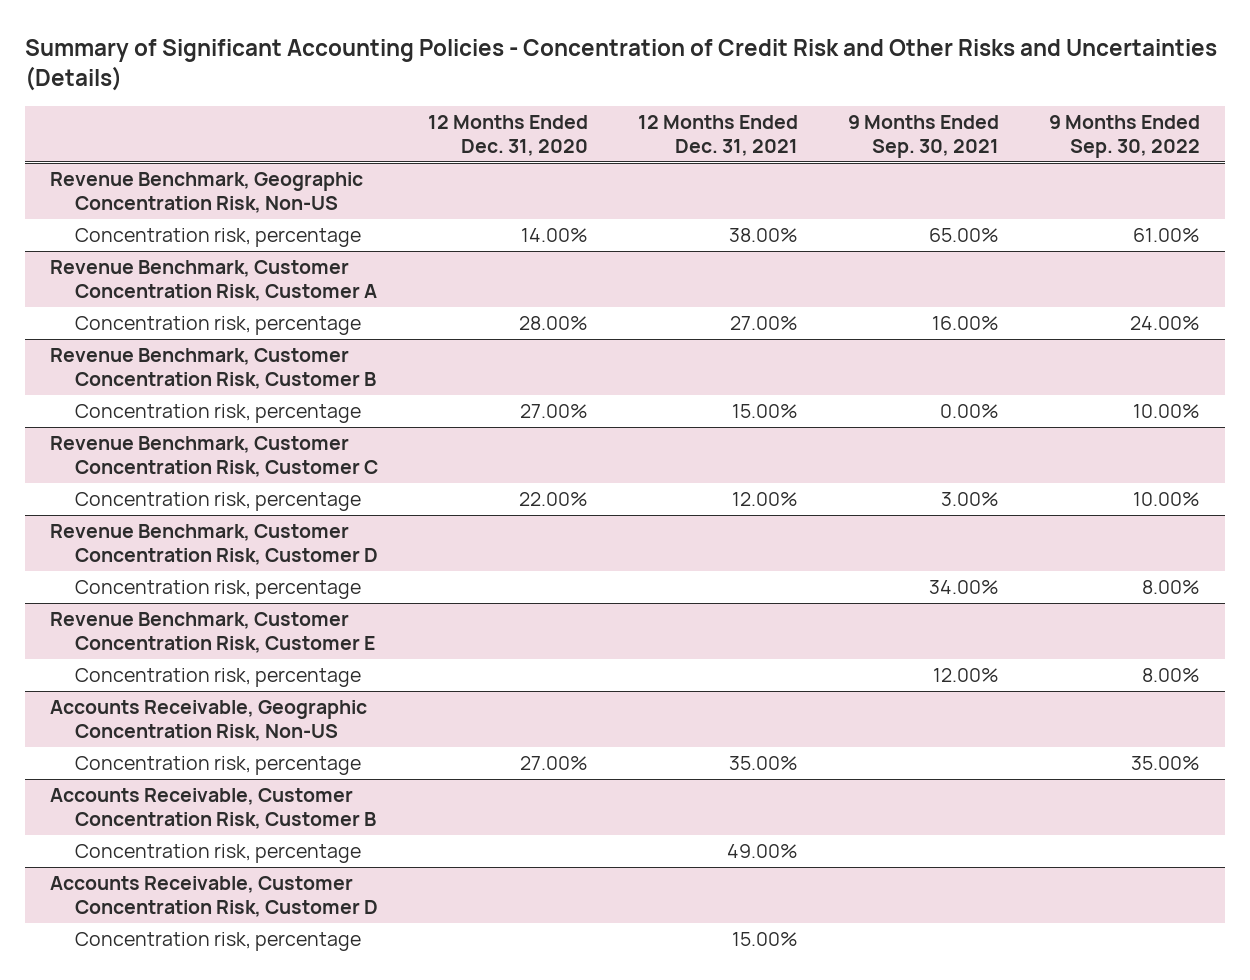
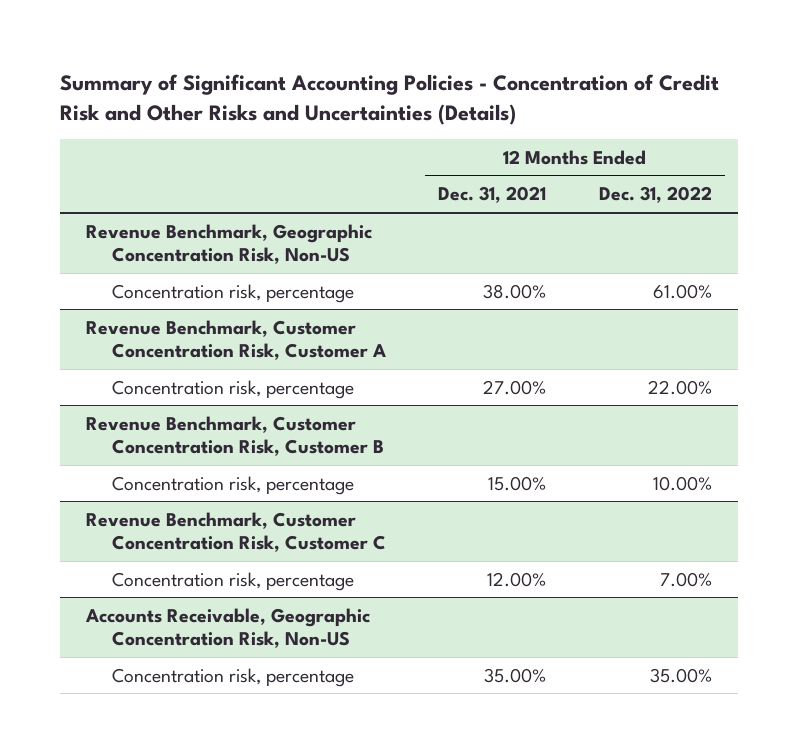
[428,115,589,156] 12 Months Ended Dec. 31, 2020 -> none
[848,115,1000,158] 9 Months Ended Sep. 30, 2021 -> none
[1048,115,1200,158] 9 Months Ended Sep. 30, 2022 -> none
none -> [598,186,712,204] Dec. 31, 2022
[50,524,379,566] Revenue Benchmark, Customer Concentration Risk, Customer D -> none
[75,580,362,600] Concentration risk, percentage -> none
[50,612,376,654] Revenue Benchmark, Customer Concentration Risk, Customer E -> none
[75,668,362,688] Concentration risk, percentage -> none
[50,788,377,830] Accounts Receivable, Customer Concentration Risk, Customer B -> none
[75,844,362,864] Concentration risk, percentage -> none
[50,876,379,918] Accounts Receivable, Customer Concentration Risk, Customer D -> none
[75,932,362,952] Concentration risk, percentage -> none

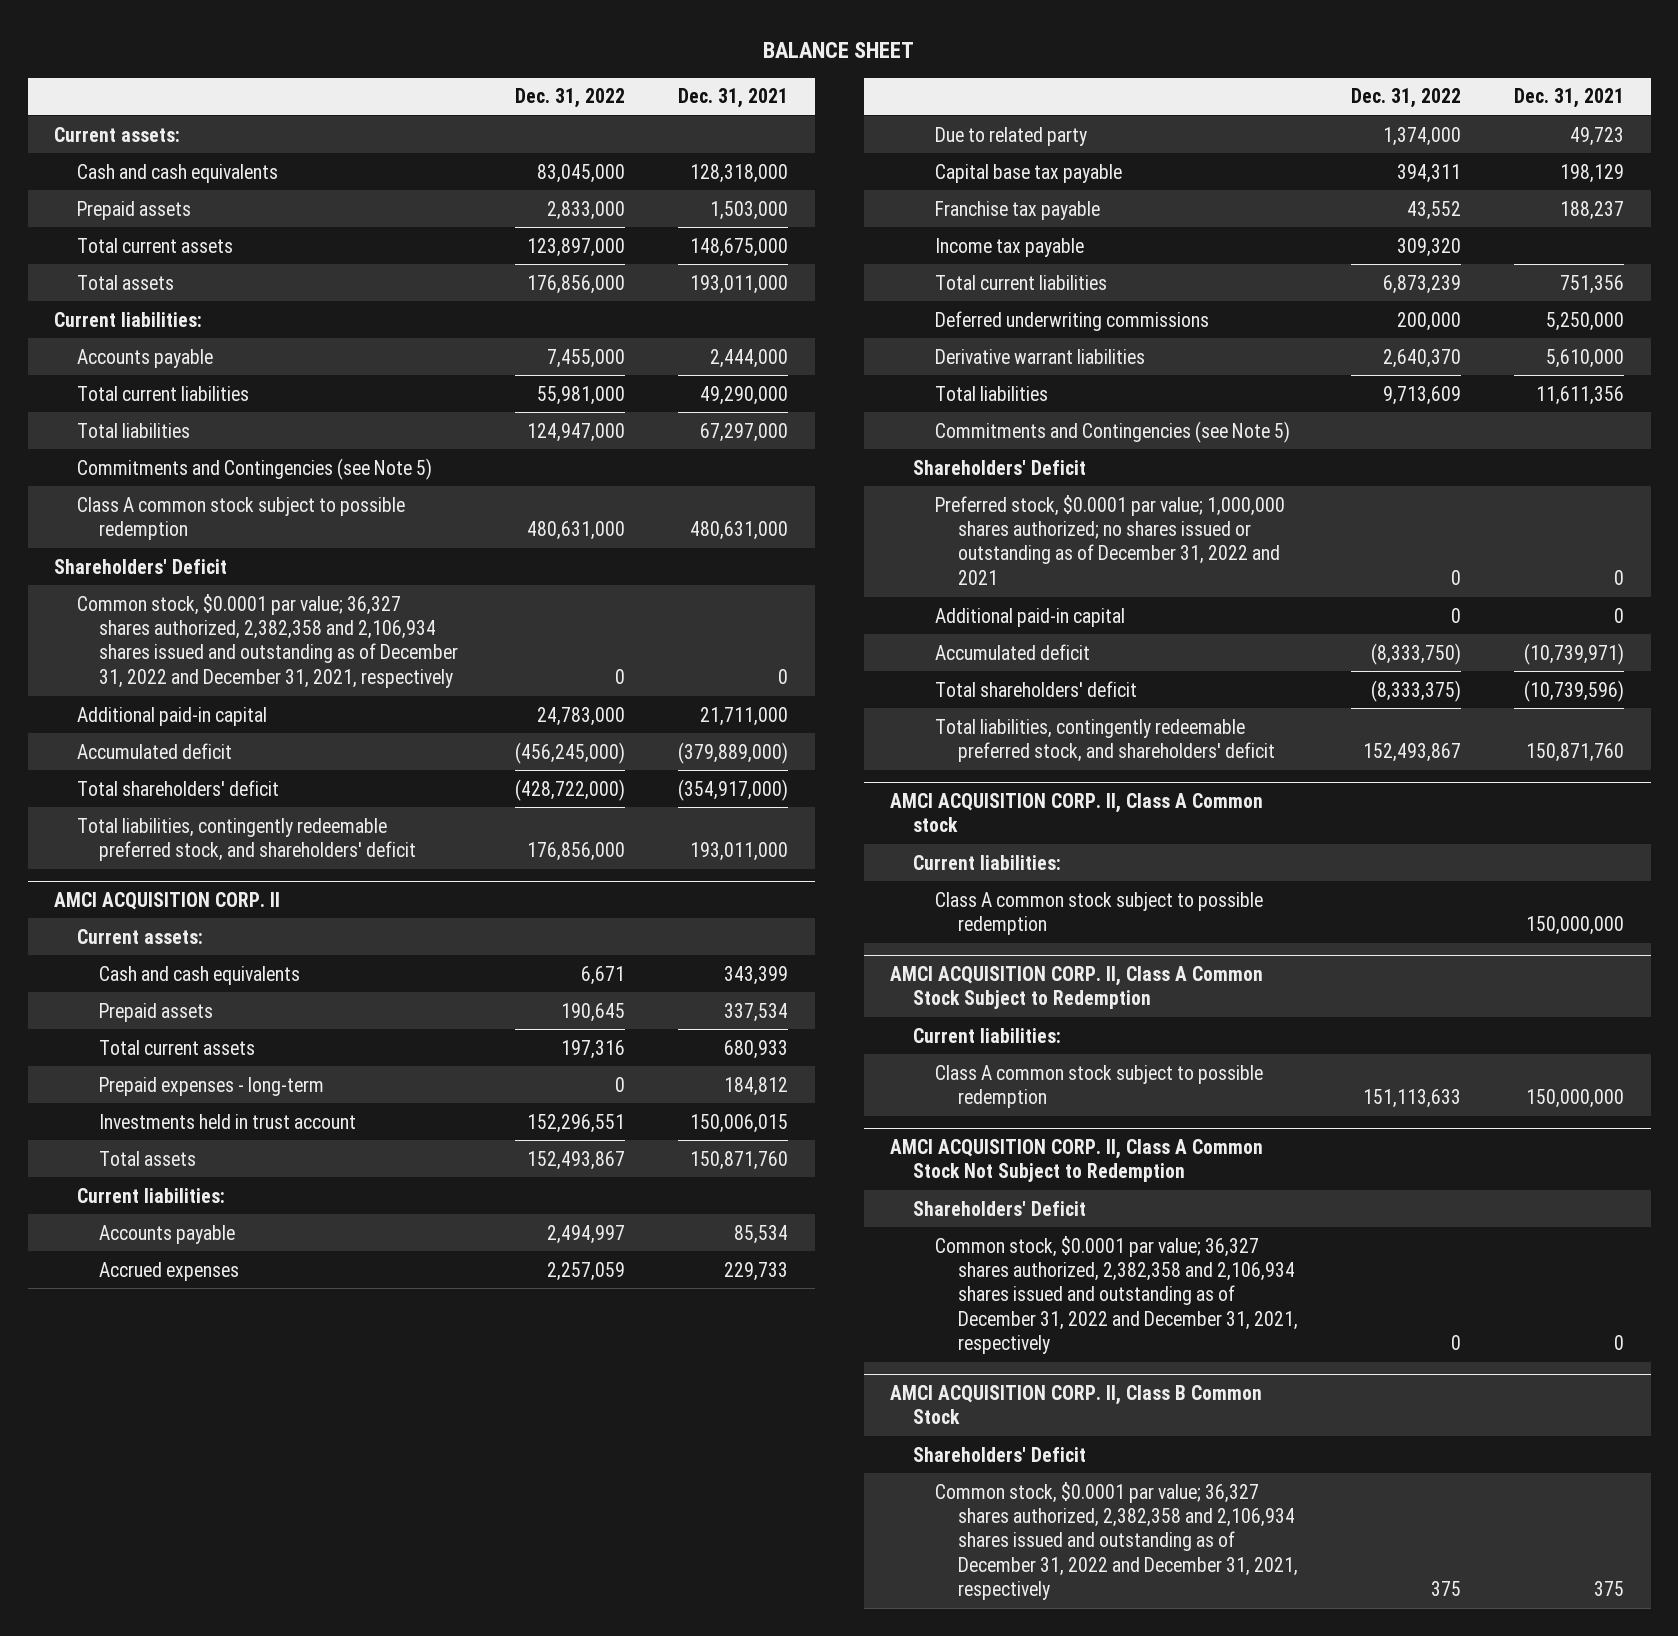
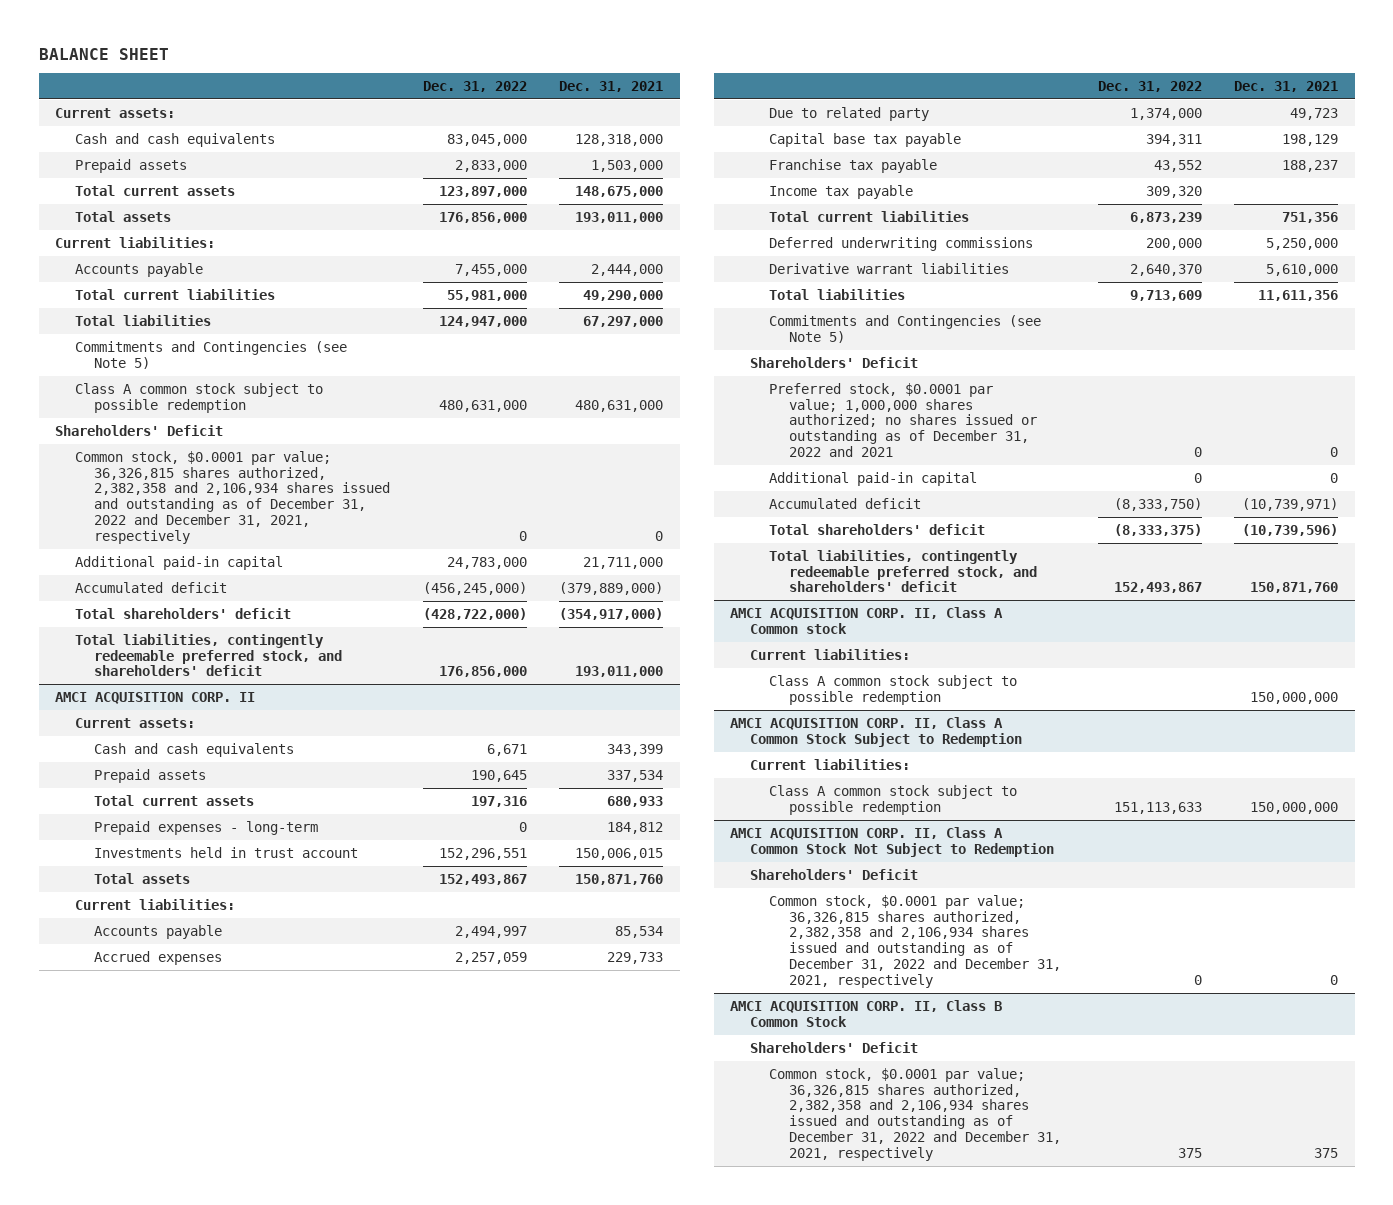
[76,593,459,688] Common stock, $0.0001 par value; 36,327 shares authorized, 2,382,358 and 2,106,934 shares issued and outstanding as of December 31, 2022 and December 31, 2021, respectively -> [74,450,391,544] Common stock, $0.0001 par value; 36,326,815 shares authorized, 2,382,358 and 2,106,934 shares issued and outstanding as of December 31, 2022 and December 31, 2021, respectively
[935,1235,1299,1355] Common stock, $0.0001 par value; 36,327 shares authorized, 2,382,358 and 2,106,934 shares issued and outstanding as of December 31, 2022 and December 31, 2021, respectively -> [769,894,1062,988] Common stock, $0.0001 par value; 36,326,815 shares authorized, 2,382,358 and 2,106,934 shares issued and outstanding as of December 31, 2022 and December 31, 2021, respectively
[935,1481,1299,1601] Common stock, $0.0001 par value; 36,327 shares authorized, 2,382,358 and 2,106,934 shares issued and outstanding as of December 31, 2022 and December 31, 2021, respectively -> [769,1067,1062,1161] Common stock, $0.0001 par value; 36,326,815 shares authorized, 2,382,358 and 2,106,934 shares issued and outstanding as of December 31, 2022 and December 31, 2021, respectively

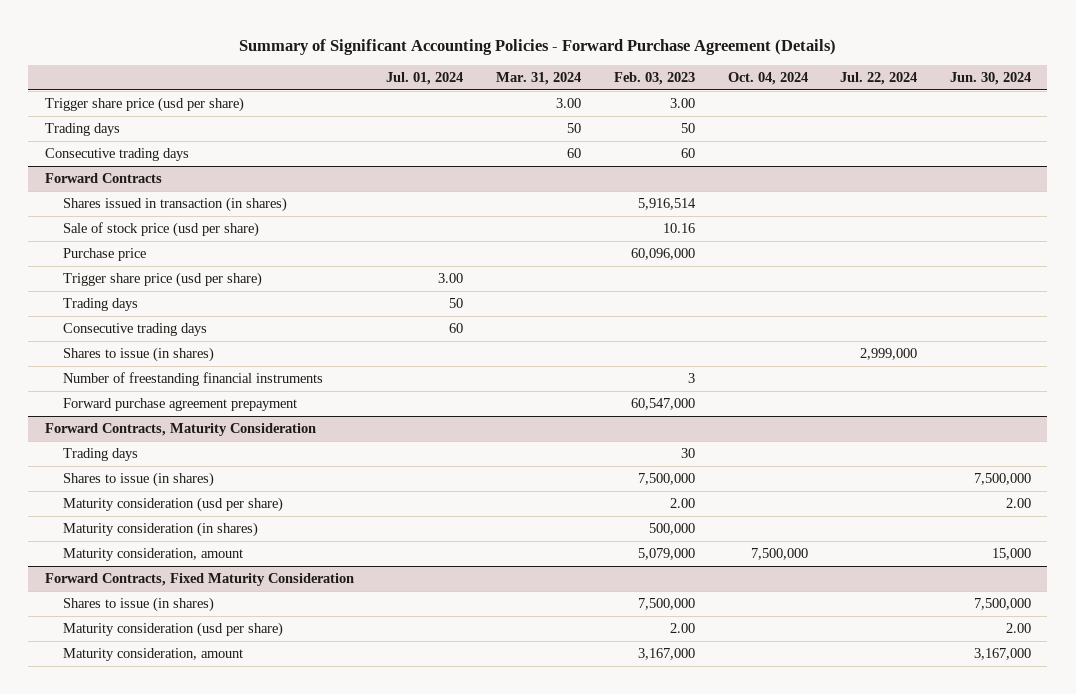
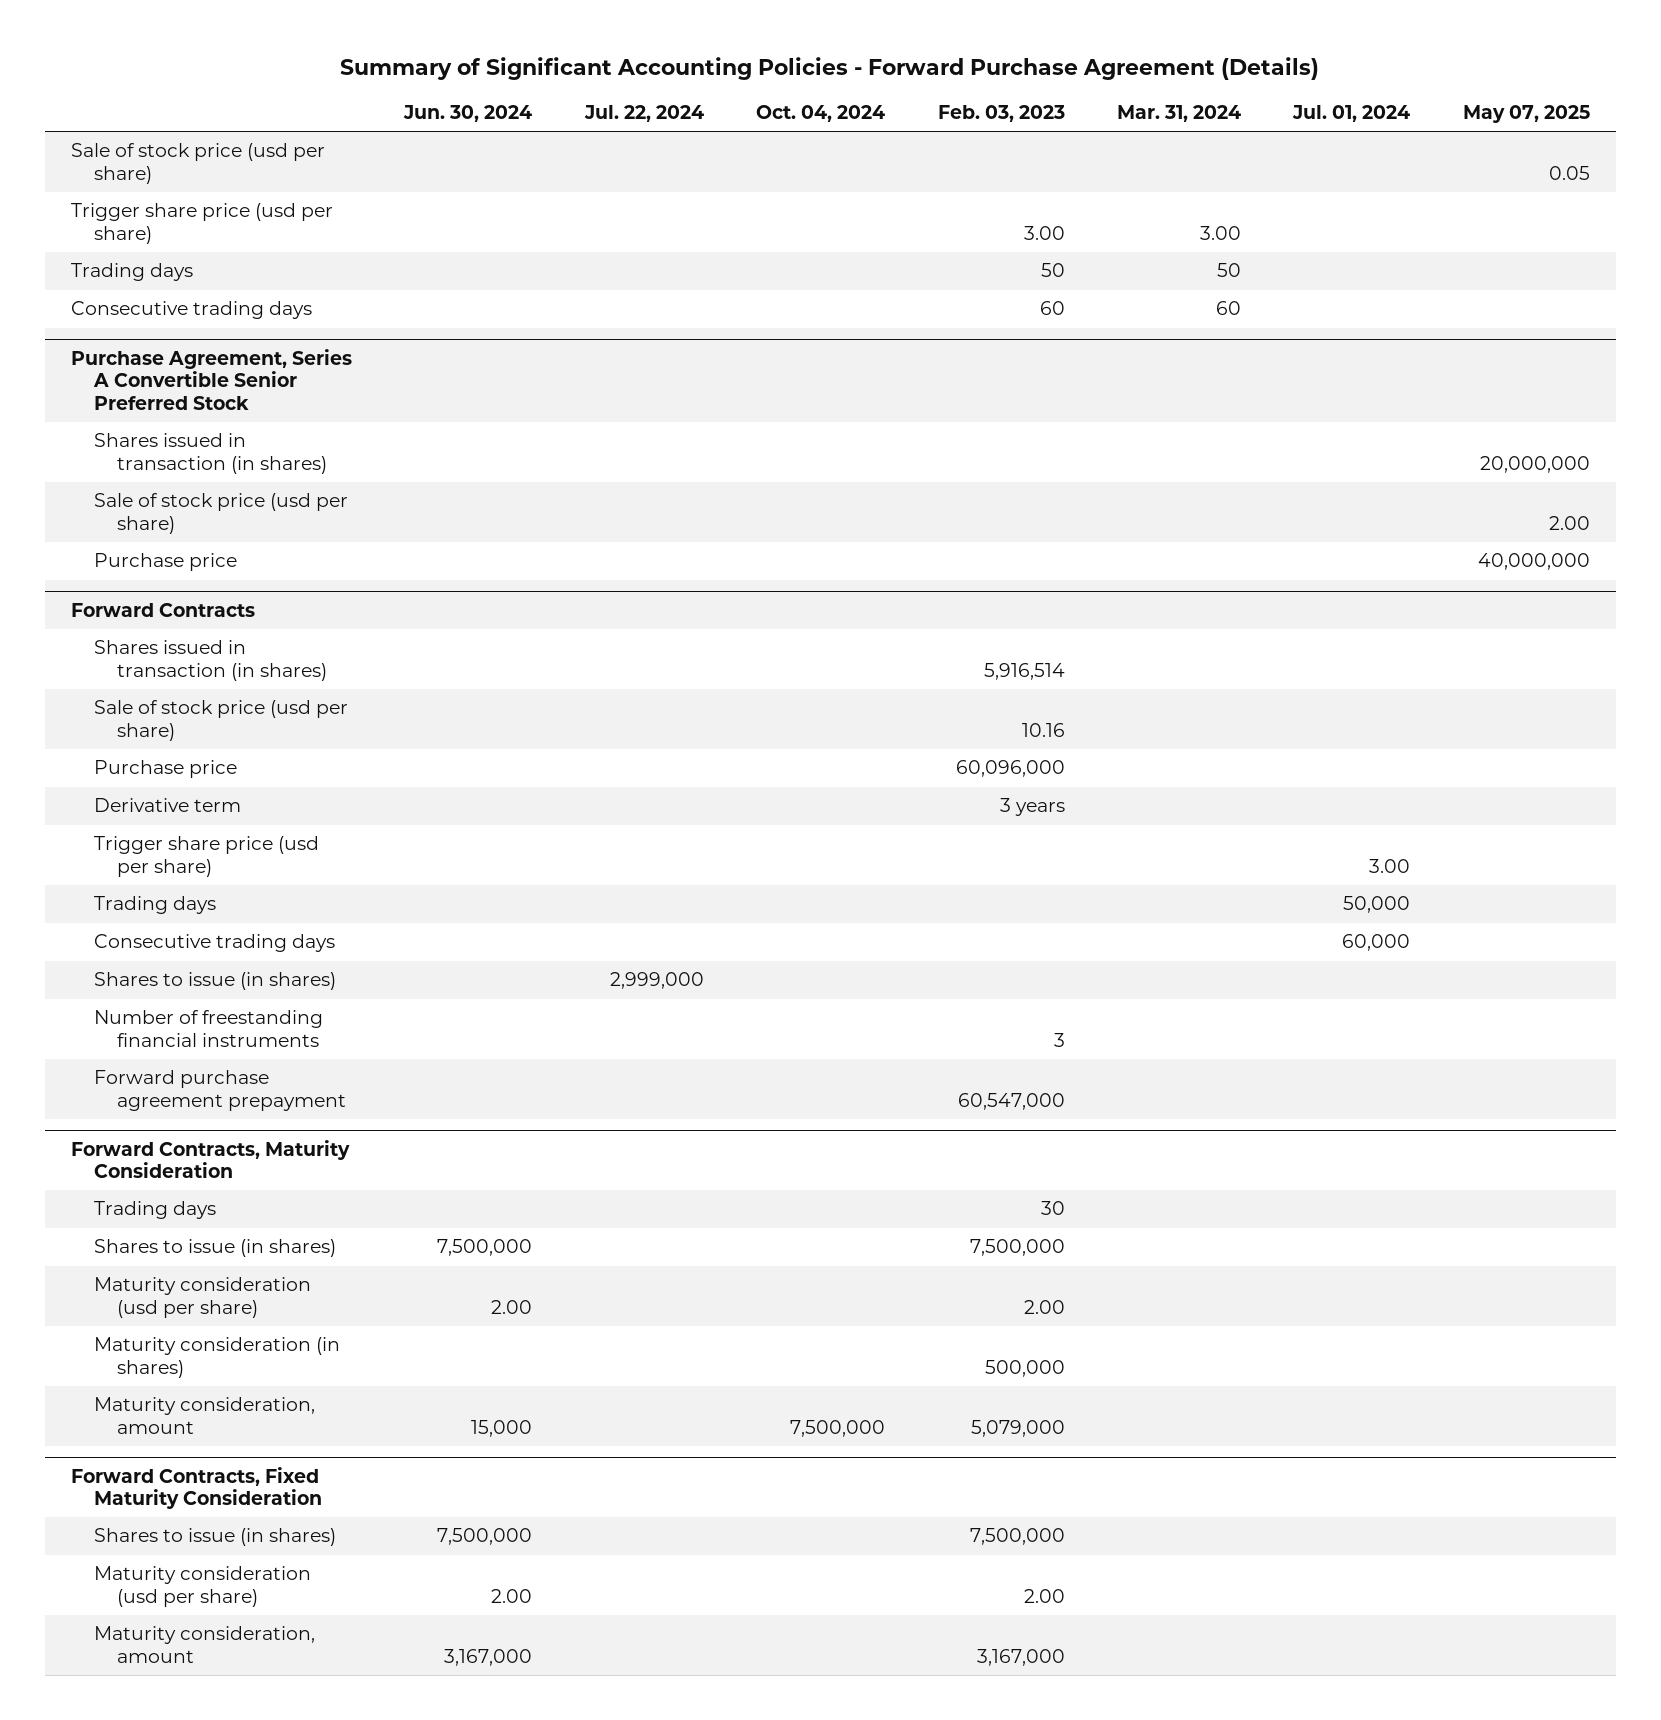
none -> [1462,105,1590,124] May 07, 2025
none -> [71,143,326,184] Sale of stock price (usd per share)
none -> [71,348,353,410] Purchase Agreement, Series A Convertible Senior Preferred Stock
none -> [93,433,327,474] Shares issued in transaction (in shares)
none -> [93,493,348,534] Sale of stock price (usd per share)
none -> [93,553,237,572] Purchase price
none -> [93,798,241,813] Derivative term
[449,297,464,308] 50 -> [1343,896,1411,914] 50,000
[449,322,464,333] 60 -> [1342,934,1411,952] 60,000

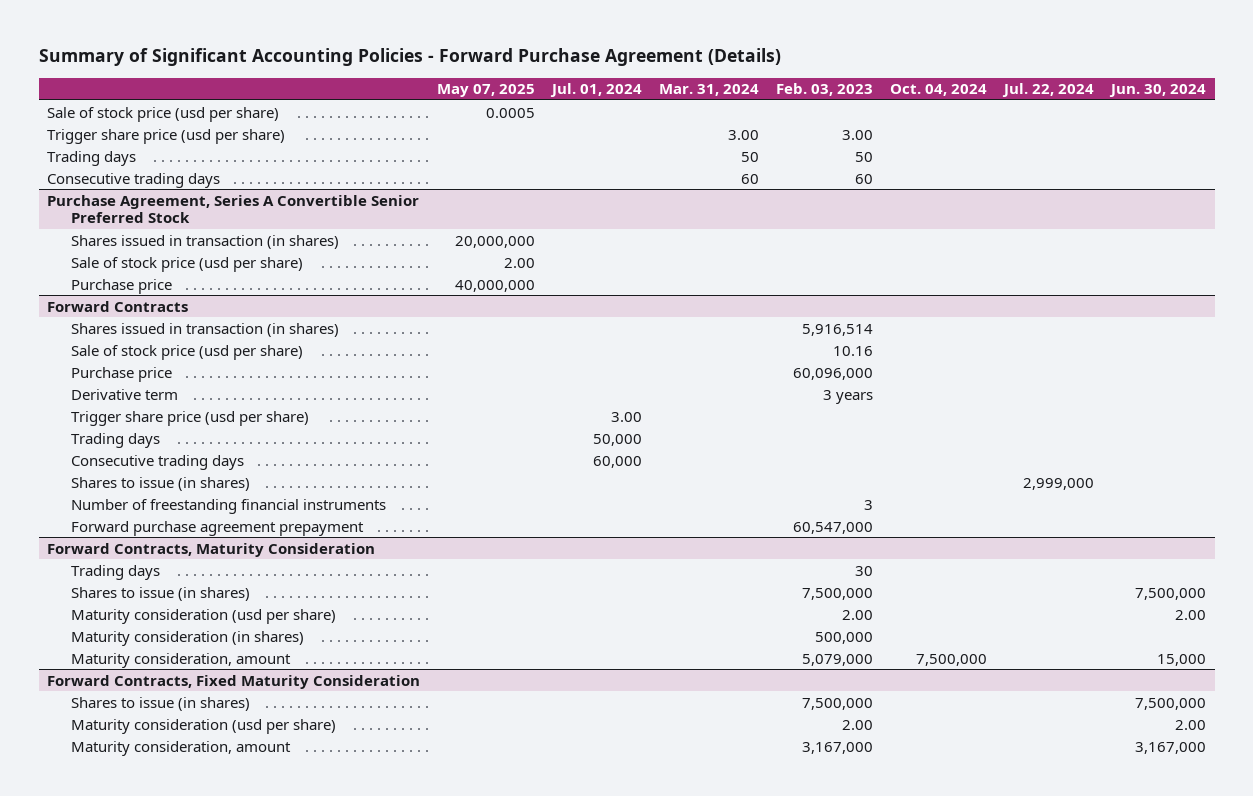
[1548,165,1590,180] 0.05 -> [486,107,536,118] 0.0005

